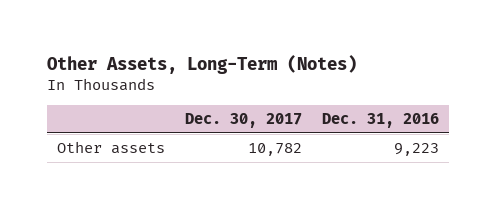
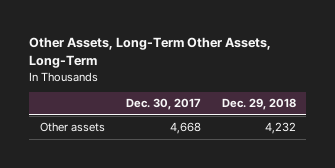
[46,54,357,74] Other Assets, Long-Term (Notes) -> [29,37,272,69] Other Assets, Long-Term Other Assets, Long-Term
[321,112,439,128] Dec. 31, 2016 -> none
none -> [221,98,296,111] Dec. 29, 2018
[247,143,302,157] 10,782 -> [169,122,201,135] 4,668

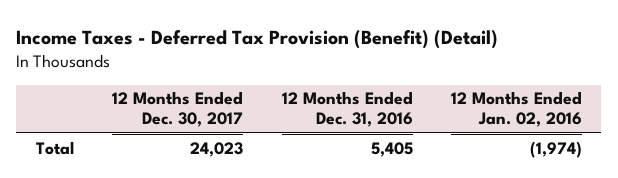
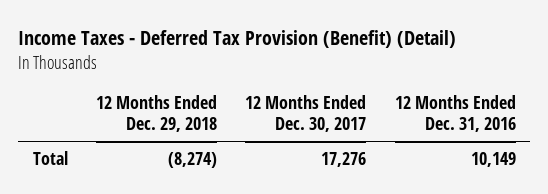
[451,91,583,128] 12 Months Ended Jan. 02, 2016 -> none
none -> [95,95,217,133] 12 Months Ended Dec. 29, 2018
[190,141,244,157] 24,023 -> [321,152,367,168] 17,276
[370,141,413,157] 5,405 -> [470,152,516,168] 10,149

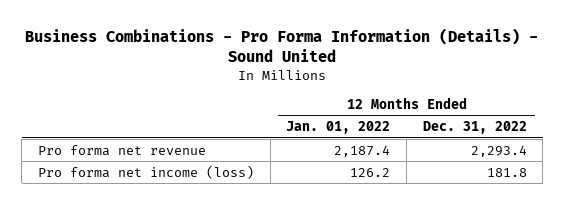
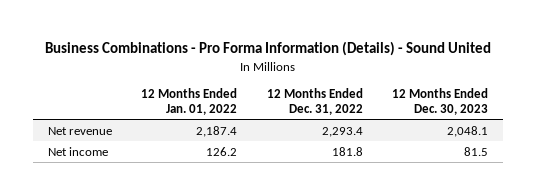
none -> [392,88,489,116] 12 Months Ended Dec. 30, 2023
[37,144,206,156] Pro forma net revenue -> [47,126,112,135] Net revenue
[37,164,254,179] Pro forma net income (loss) -> [47,146,108,156] Net income

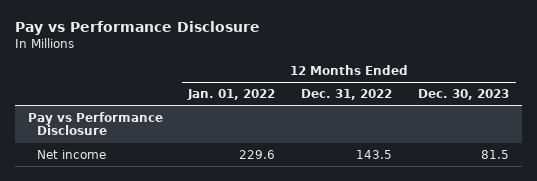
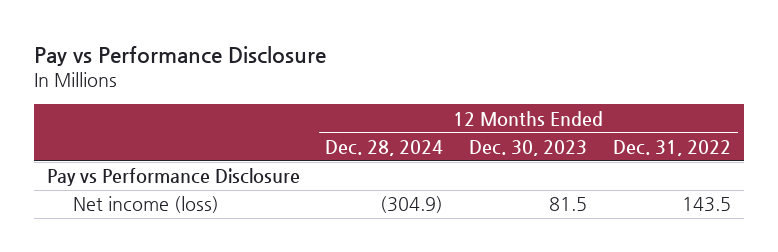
[187,89,276,101] Jan. 01, 2022 -> none
none -> [325,139,444,156] Dec. 28, 2024
[36,149,106,159] Net income -> [73,196,220,214] Net income (loss)

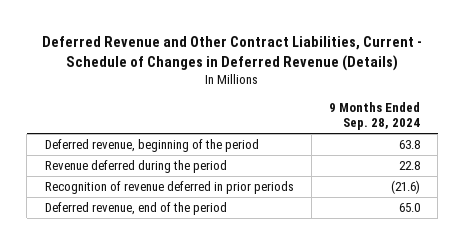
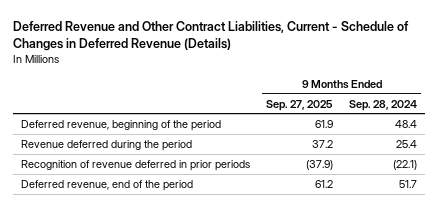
none -> [266,99,334,111] Sep. 27, 2025
[399,139,421,149] 63.8 -> [395,119,418,128] 48.4
[399,160,421,170] 22.8 -> [396,139,418,148] 25.4
[391,179,421,194] (21.6) -> [393,159,418,170] (22.1)
[399,202,421,212] 65.0 -> [399,179,418,188] 51.7

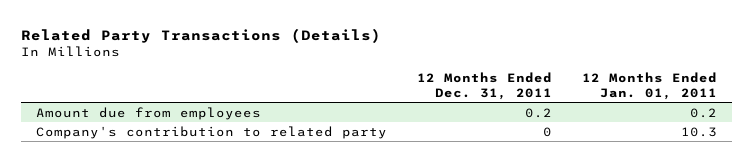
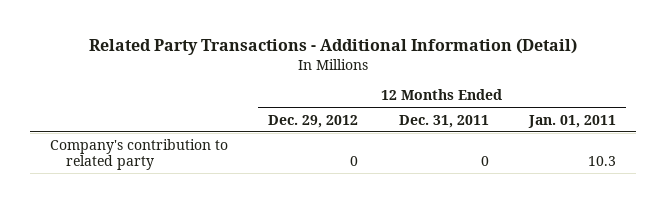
[21,27,382,43] Related Party Transactions (Details) -> [89,38,578,56] Related Party Transactions - Additional Information (Detail)
none -> [268,114,359,128] Dec. 29, 2012
[36,106,262,120] Amount due from employees -> none

